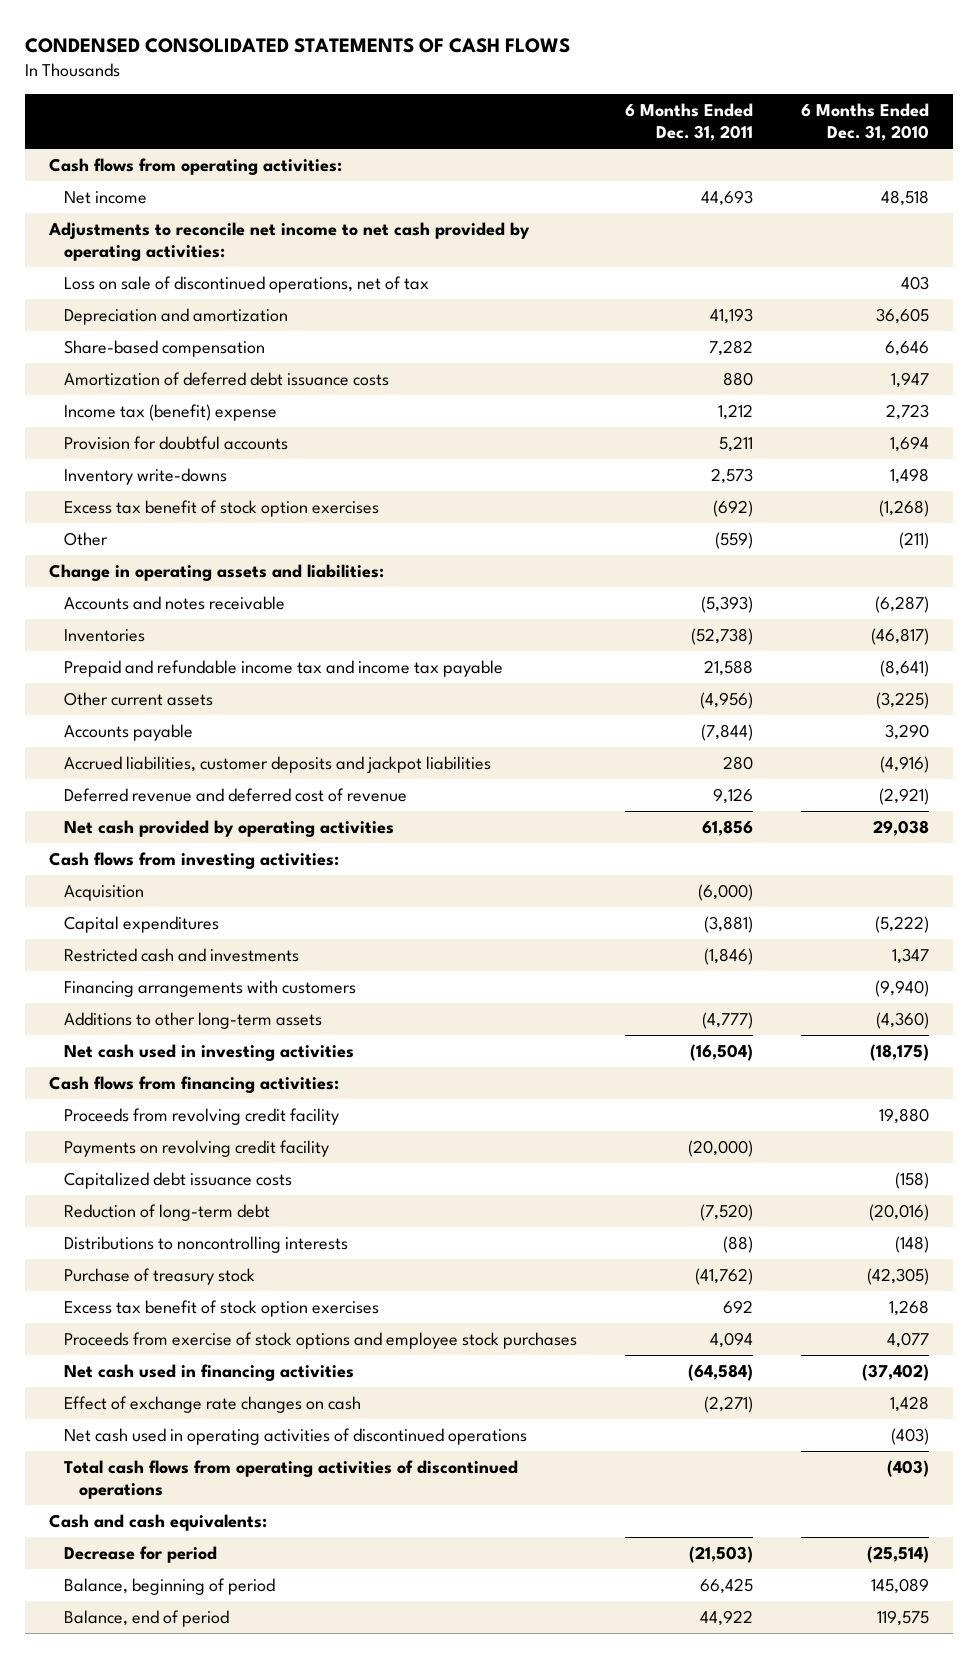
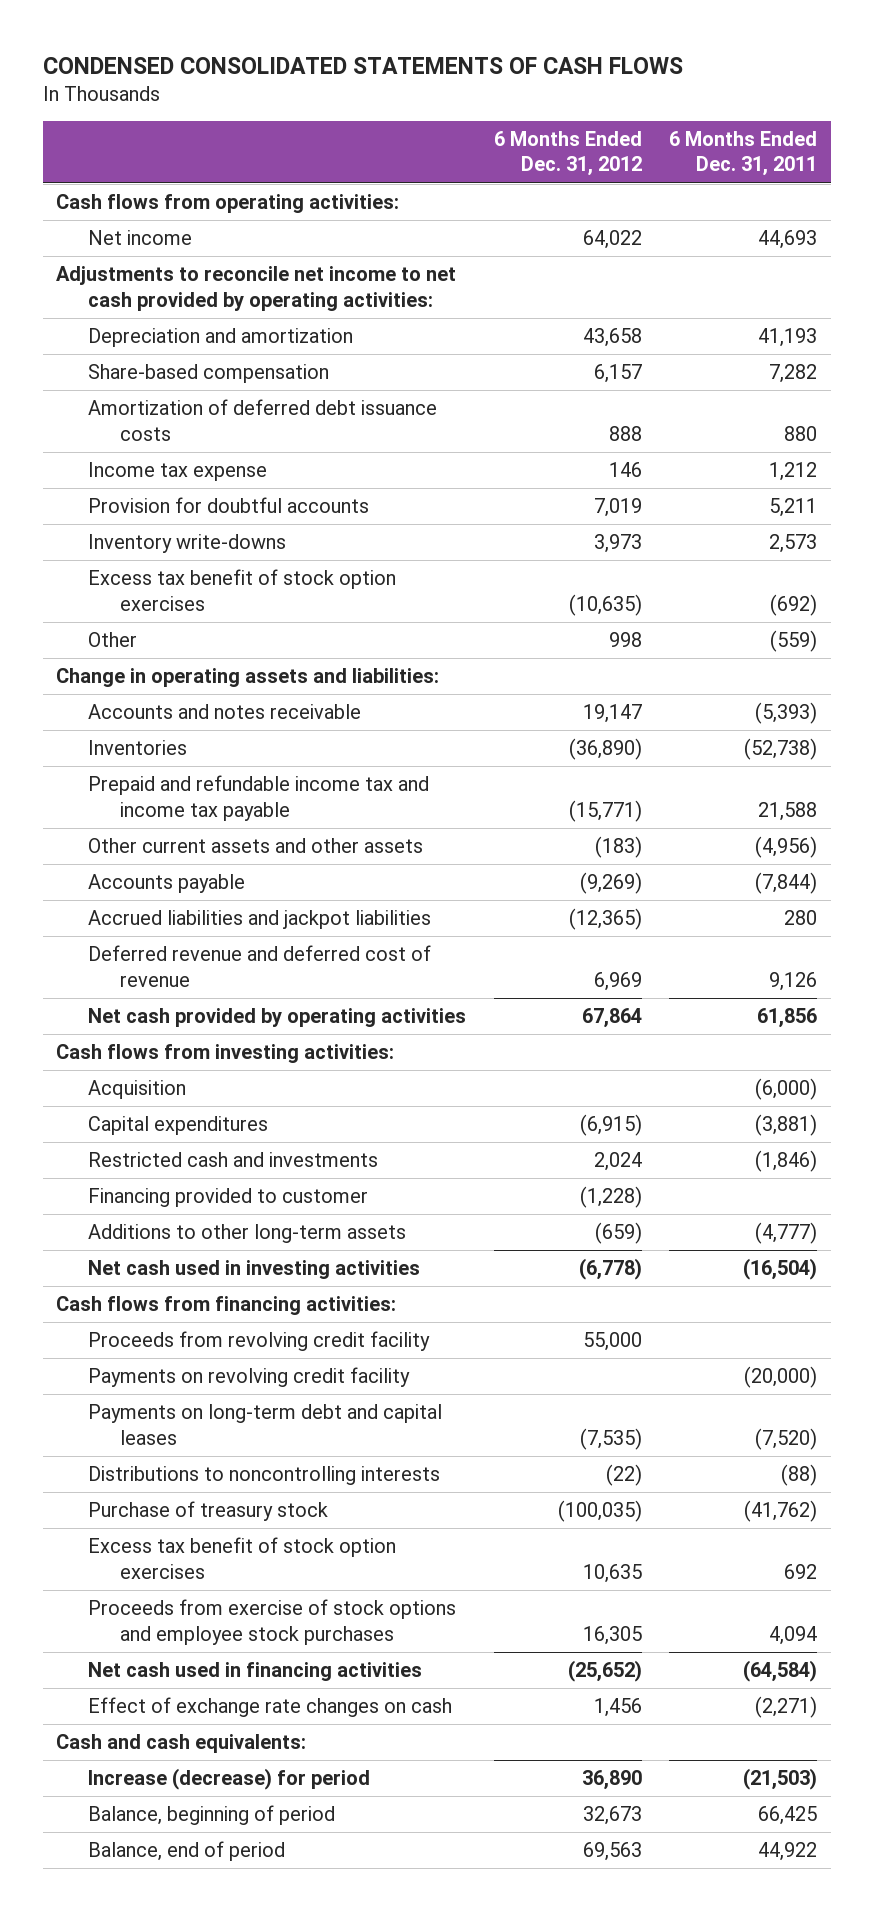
[800,103,929,142] 6 Months Ended Dec. 31, 2010 -> none
none -> [493,130,642,177] 6 Months Ended Dec. 31, 2012
[63,275,429,293] Loss on sale of discontinued operations, net of tax -> none
[63,403,277,421] Income tax (benefit) expense -> [88,462,268,482] Income tax expense
[63,691,213,706] Other current assets -> [88,838,424,854] Other current assets and other assets
[63,755,491,773] Accrued liabilities, customer deposits and jackpot liabilities -> [88,910,432,930] Accrued liabilities and jackpot liabilities
[63,979,356,997] Financing arrangements with customers -> [88,1188,369,1208] Financing provided to customer
[63,1171,292,1189] Capitalized debt issuance costs -> none
[63,1203,270,1221] Reduction of long-term debt -> [88,1404,443,1445] Payments on long-term debt and capital leases
[63,1427,527,1445] Net cash used in operating activities of discontinued operations -> none
[63,1459,518,1499] Total cash flows from operating activities of discontinued operations -> none
[63,1545,217,1563] Decrease for period -> [88,1768,371,1791] Increase (decrease) for period

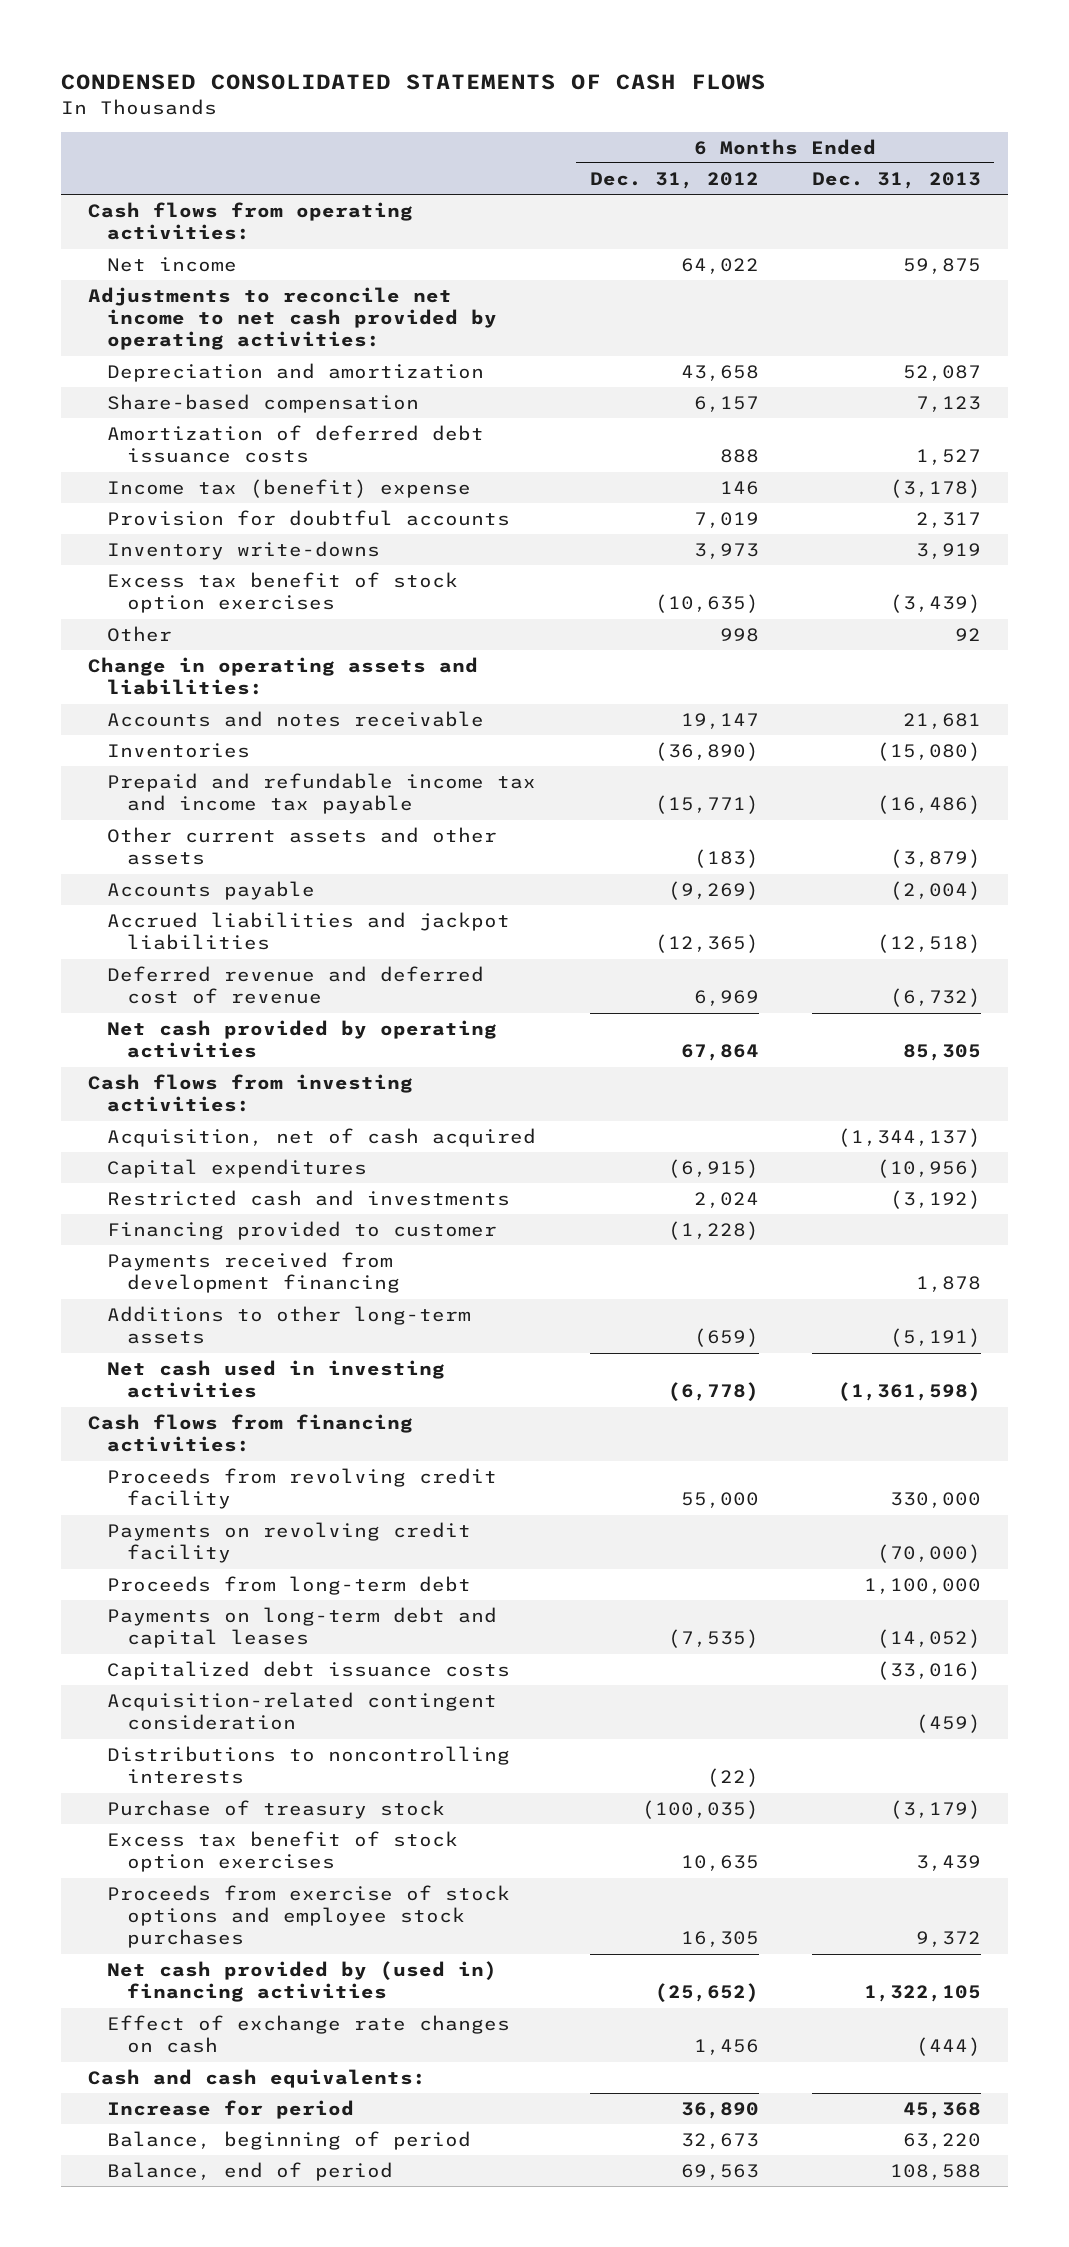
[669,130,818,177] 6 Months Ended Dec. 31, 2011 -> none
none -> [811,171,981,189] Dec. 31, 2013
[88,462,268,482] Income tax expense -> [107,478,472,498] Income tax (benefit) expense
[88,1080,187,1100] Acquisition -> [107,1127,537,1147] Acquisition, net of cash acquired
none -> [107,1251,400,1294] Payments received from development financing
none -> [107,1575,472,1595] Proceeds from long-term debt
none -> [107,1660,511,1680] Capitalized debt issuance costs
none -> [107,1691,498,1731] Acquisition-related contingent consideration
[88,1662,423,1682] Net cash used in financing activities -> [107,1960,498,2003] Net cash provided by (used in) financing activities
[88,1768,371,1791] Increase (decrease) for period -> [107,2099,355,2119] Increase for period

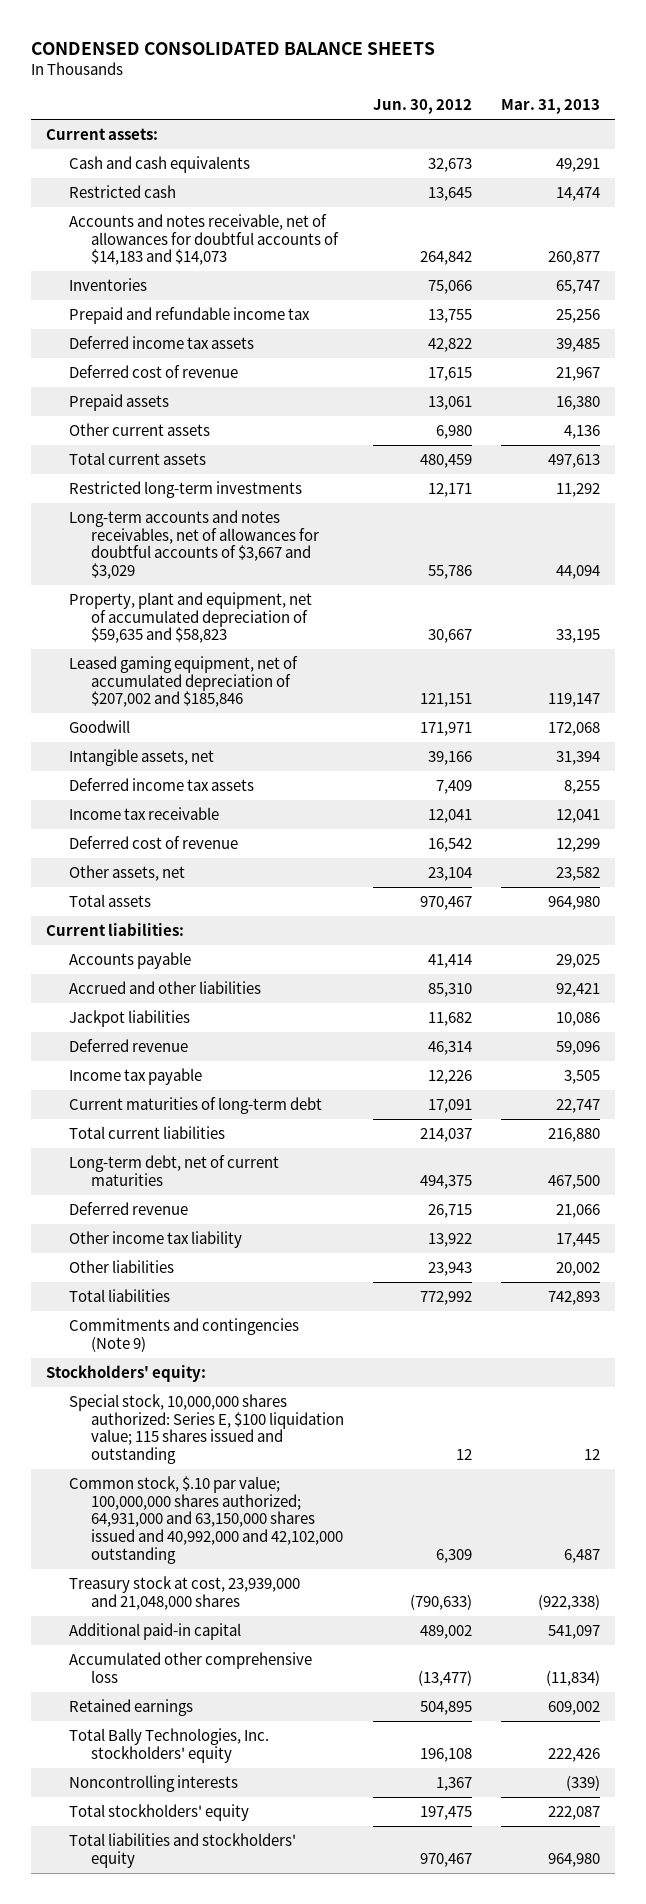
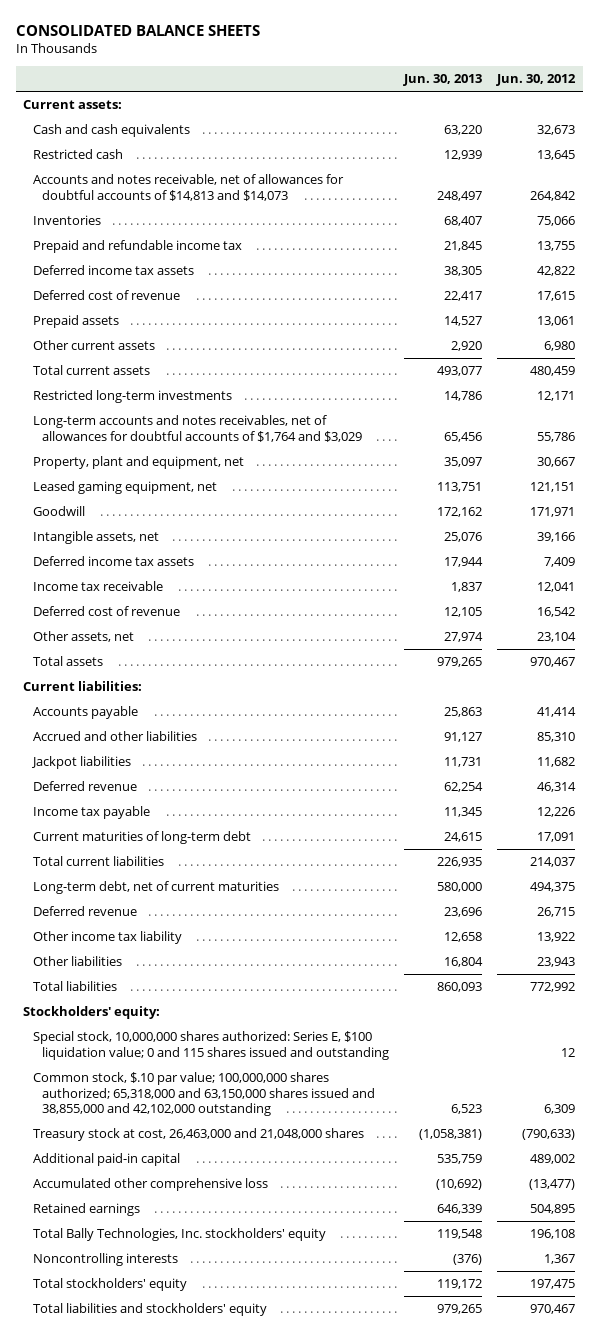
[31,41,436,55] CONDENSED CONSOLIDATED BALANCE SHEETS -> [15,24,260,36] CONSOLIDATED BALANCE SHEETS
[501,99,601,115] Mar. 31, 2013 -> none
none -> [403,74,483,87] Jun. 30, 2013
[68,213,340,266] Accounts and notes receivable, net of allowances for doubtful accounts of $14,183 and $14,073 -> [32,174,344,201] Accounts and notes receivable, net of allowances for doubtful accounts of $14,813 and $14,073
[68,509,320,580] Long-term accounts and notes receivables, net of allowances for doubtful accounts of $3,667 and $3,029 -> [32,415,363,442] Long-term accounts and notes receivables, net of allowances for doubtful accounts of $1,764 and $3,029
[68,591,312,644] Property, plant and equipment, net of accumulated depreciation of $59,635 and $58,823 -> [32,456,244,470] Property, plant and equipment, net
[68,655,298,708] Leased gaming equipment, net of accumulated depreciation of $207,002 and $185,846 -> [32,481,217,495] Leased gaming equipment, net
[68,1317,299,1352] Commitments and contingencies (Note 9) -> none
[68,1393,345,1465] Special stock, 10,000,000 shares authorized: Series E, $100 liquidation value; 115 shares issued and outstanding -> [32,1031,390,1060] Special stock, 10,000,000 shares authorized: Series E, $100 liquidation value; 0 and 115 shares issued and outstanding
[68,1475,344,1565] Common stock, $.10 par value; 100,000,000 shares authorized; 64,931,000 and 63,150,000 shares issued and 40,992,000 and 42,102,000 outstanding -> [32,1072,376,1117] Common stock, $.10 par value; 100,000,000 shares authorized; 65,318,000 and 63,150,000 shares issued and 38,855,000 and 42,102,000 outstanding
[68,1575,300,1610] Treasury stock at cost, 23,939,000 and 21,048,000 shares -> [32,1128,364,1142] Treasury stock at cost, 26,463,000 and 21,048,000 shares

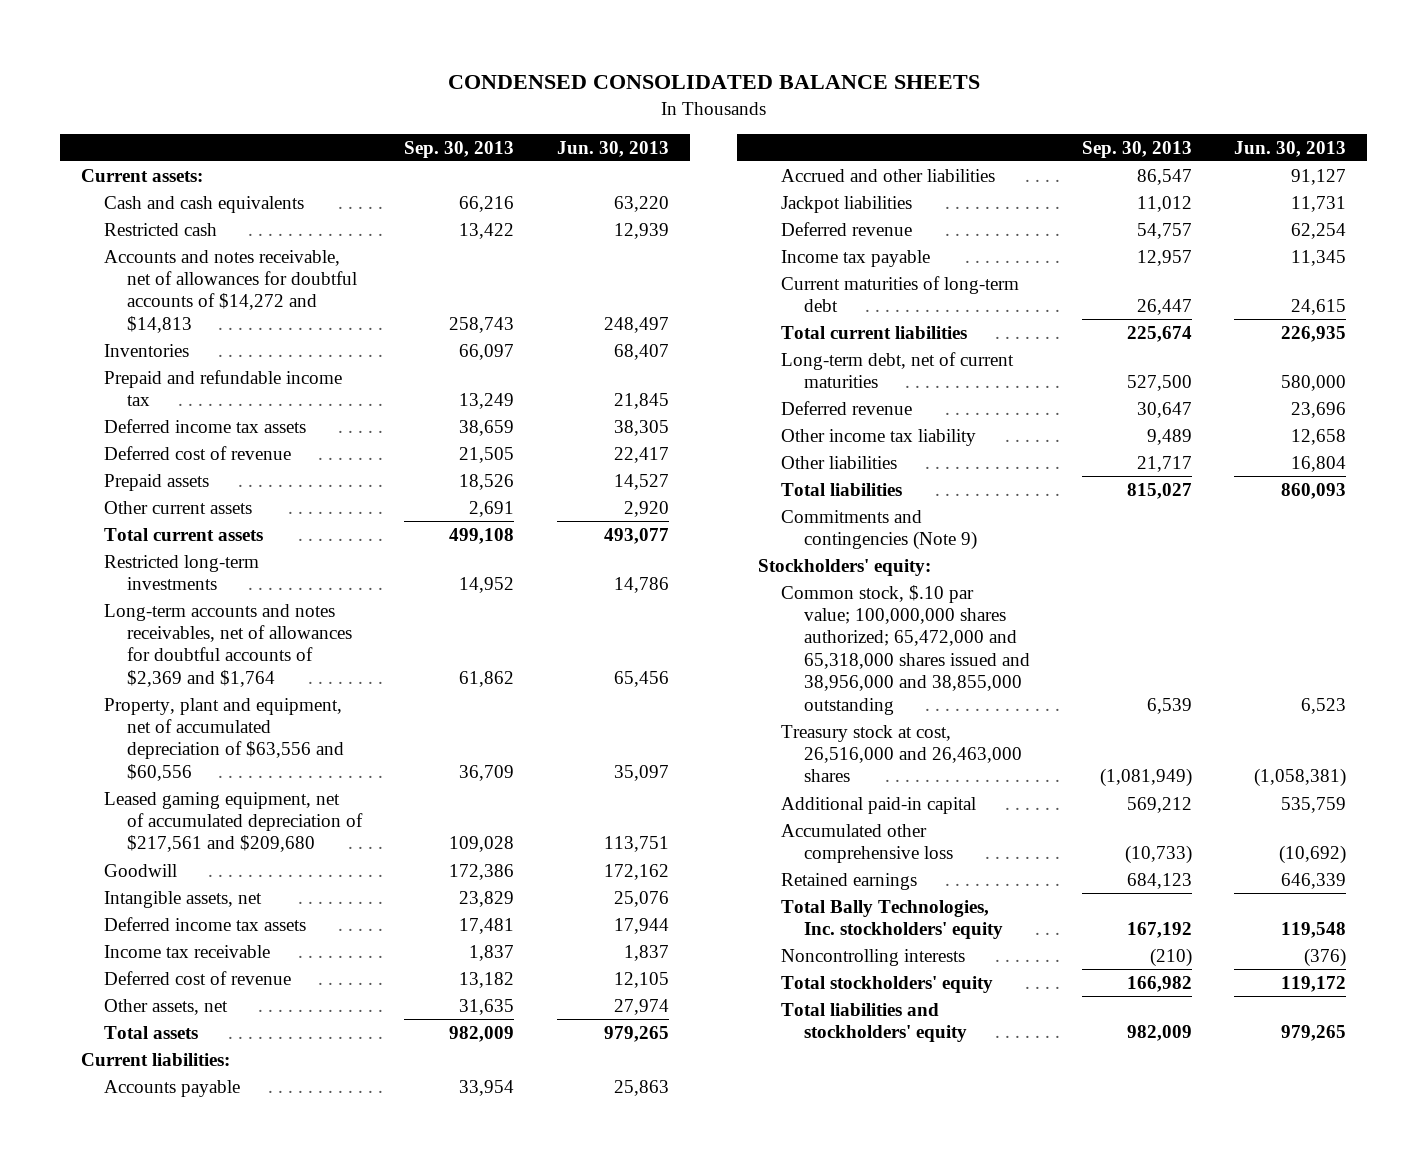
[15,24,260,36] CONSOLIDATED BALANCE SHEETS -> [447,75,980,90] CONDENSED CONSOLIDATED BALANCE SHEETS
[496,74,577,87] Jun. 30, 2012 -> none
none -> [404,140,515,158] Sep. 30, 2013
[32,174,344,201] Accounts and notes receivable, net of allowances for doubtful accounts of $14,813 and $14,073 -> [104,249,357,333] Accounts and notes receivable, net of allowances for doubtful accounts of $14,272 and $14,813
[32,415,363,442] Long-term accounts and notes receivables, net of allowances for doubtful accounts of $1,764 and $3,029 -> [104,603,352,687] Long-term accounts and notes receivables, net of allowances for doubtful accounts of $2,369 and $1,764
[32,456,244,470] Property, plant and equipment, net -> [104,697,344,781] Property, plant and equipment, net of accumulated depreciation of $63,556 and $60,556
[32,481,217,495] Leased gaming equipment, net -> [104,791,363,853] Leased gaming equipment, net of accumulated depreciation of $217,561 and $209,680
none -> [781,509,978,551] Commitments and contingencies (Note 9)
[32,1031,390,1060] Special stock, 10,000,000 shares authorized: Series E, $100 liquidation value; 0 and 115 shares issued and outstanding -> none
[32,1072,376,1117] Common stock, $.10 par value; 100,000,000 shares authorized; 65,318,000 and 63,150,000 shares issued and 38,855,000 and 42,102,000 outstanding -> [781,584,1031,715] Common stock, $.10 par value; 100,000,000 shares authorized; 65,472,000 and 65,318,000 shares issued and 38,956,000 and 38,855,000 outstanding
[32,1128,364,1142] Treasury stock at cost, 26,463,000 and 21,048,000 shares -> [781,724,1023,783] Treasury stock at cost, 26,516,000 and 26,463,000 shares

